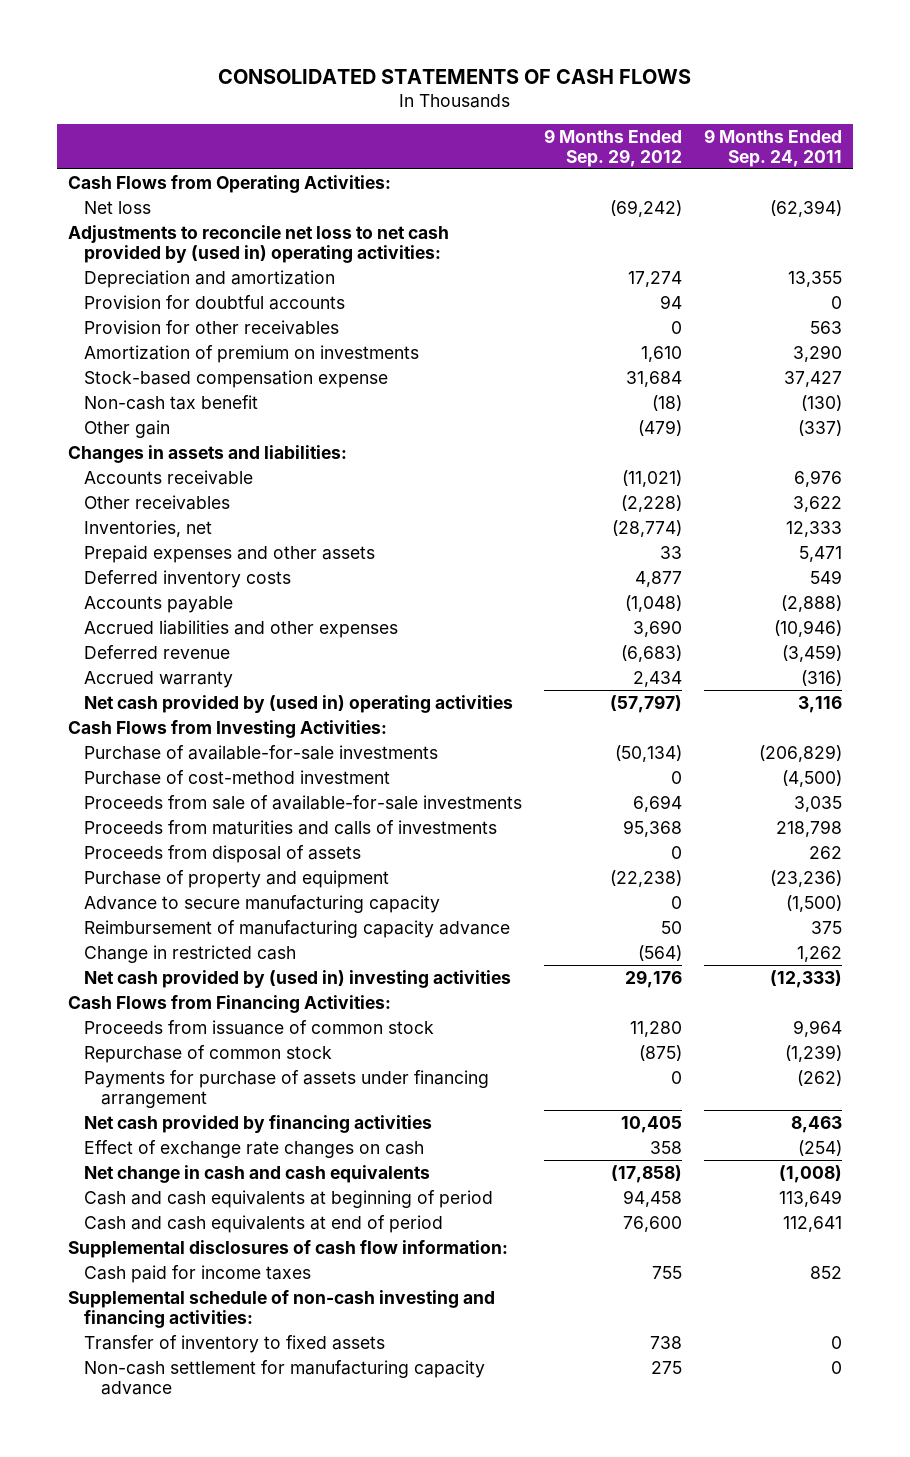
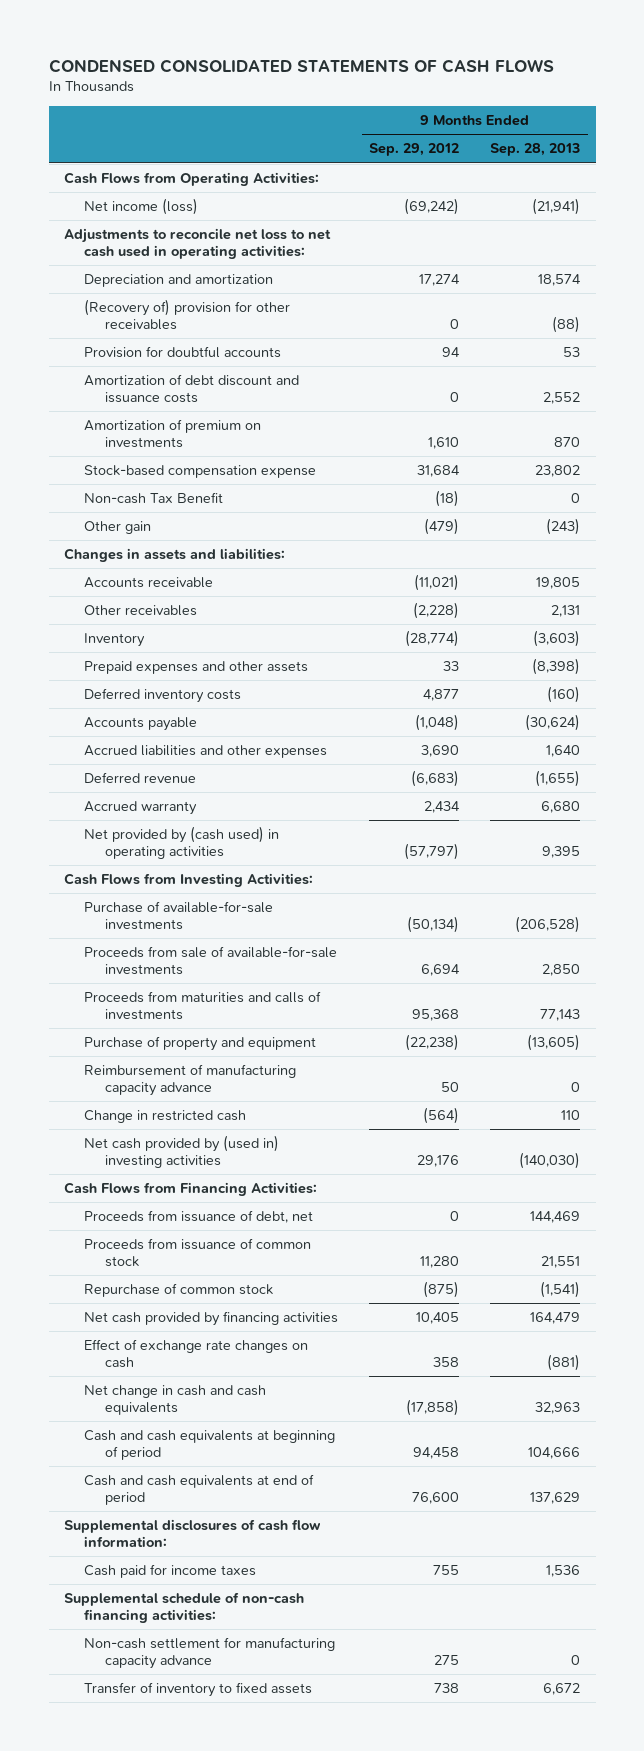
[218,68,692,84] CONSOLIDATED STATEMENTS OF CASH FLOWS -> [48,58,554,73] CONDENSED CONSOLIDATED STATEMENTS OF CASH FLOWS
[704,128,843,167] 9 Months Ended Sep. 24, 2011 -> none
none -> [490,143,581,157] Sep. 28, 2013
[84,200,152,214] Net loss -> [84,198,199,216] Net income (loss)
[67,224,449,263] Adjustments to reconcile net loss to net cash provided by (used in) operating activities: -> [64,228,332,260] Adjustments to reconcile net loss to net cash used in operating activities:
none -> [84,299,291,331] (Recovery of) provision for other receivables
[84,319,340,335] Provision for other receivables -> none
none -> [84,374,300,404] Amortization of debt discount and issuance costs
[84,394,259,410] Non-cash tax benefit -> [84,492,224,505] Non-cash Tax Benefit
[84,519,213,537] Inventories, net -> [84,633,146,648] Inventory
[84,694,514,713] Net cash provided by (used in) operating activities -> [84,826,280,860] Net provided by (cash used) in operating activities
[84,769,391,785] Purchase of cost-method investment -> none
[84,844,362,863] Proceeds from disposal of assets -> none
[84,894,441,913] Advance to secure manufacturing capacity -> none
none -> [84,1210,314,1224] Proceeds from issuance of debt, net
[84,1069,490,1108] Payments for purchase of assets under financing arrangement -> none
[67,1289,495,1328] Supplemental schedule of non-cash investing and financing activities: -> [64,1592,305,1624] Supplemental schedule of non-cash financing activities:
[84,1334,386,1353] Transfer of inventory to fixed assets -> [84,1682,313,1698] Transfer of inventory to fixed assets

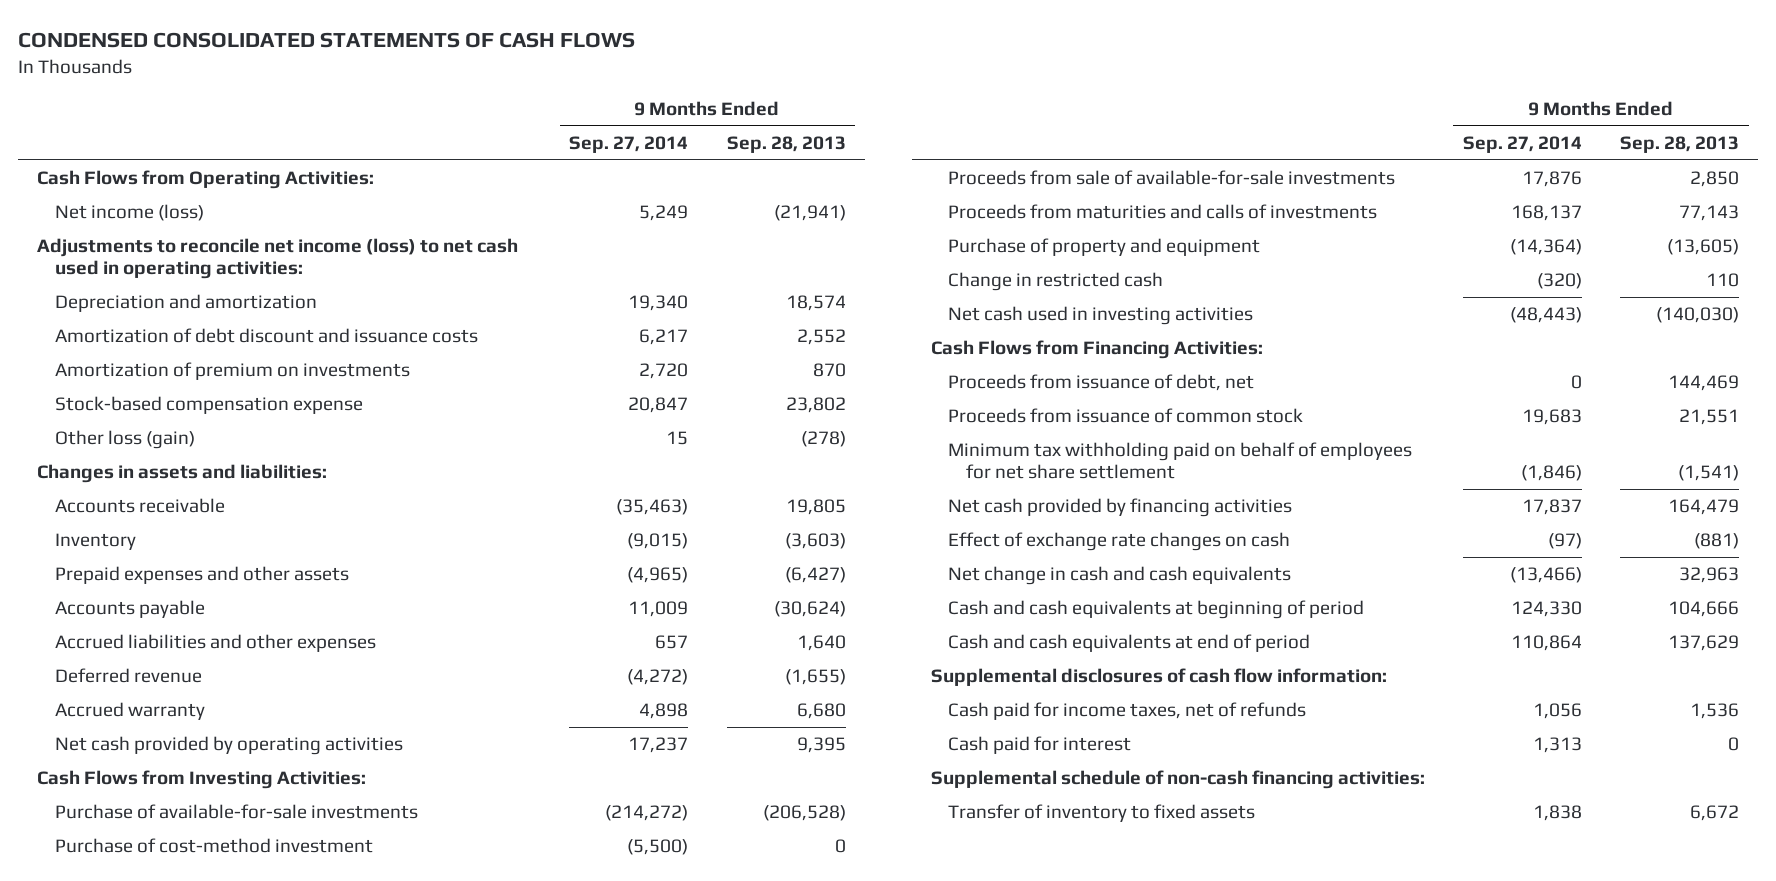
[369,143,460,157] Sep. 29, 2012 -> none
none -> [569,135,689,153] Sep. 27, 2014
[64,228,332,260] Adjustments to reconcile net loss to net cash used in operating activities: -> [37,238,519,280] Adjustments to reconcile net income (loss) to net cash used in operating activities:
[84,299,291,331] (Recovery of) provision for other receivables -> none
[84,346,282,359] Provision for doubtful accounts -> none
[84,492,224,505] Non-cash Tax Benefit -> none
[84,521,152,535] Other gain -> [54,430,195,450] Other loss (gain)
[546,518,581,536] (243) -> [800,431,846,448] (278)
[84,605,198,617] Other receivables -> none
[84,688,242,704] Deferred inventory costs -> none
[532,658,581,676] (8,398) -> [784,567,846,584] (6,427)
[84,826,280,860] Net provided by (cash used) in operating activities -> [54,736,403,756] Net cash provided by operating activities
none -> [54,838,373,854] Purchase of cost-method investment
[84,1064,297,1097] Reimbursement of manufacturing capacity advance -> none
[84,1135,280,1169] Net cash provided by (used in) investing activities -> [948,306,1254,326] Net cash used in investing activities
[84,1283,274,1298] Repurchase of common stock -> [948,442,1413,480] Minimum tax withholding paid on behalf of employees for net share settlement
[84,1564,257,1579] Cash paid for income taxes -> [948,702,1307,721] Cash paid for income taxes, net of refunds
none -> [948,736,1132,755] Cash paid for interest
[84,1637,336,1670] Non-cash settlement for manufacturing capacity advance -> none

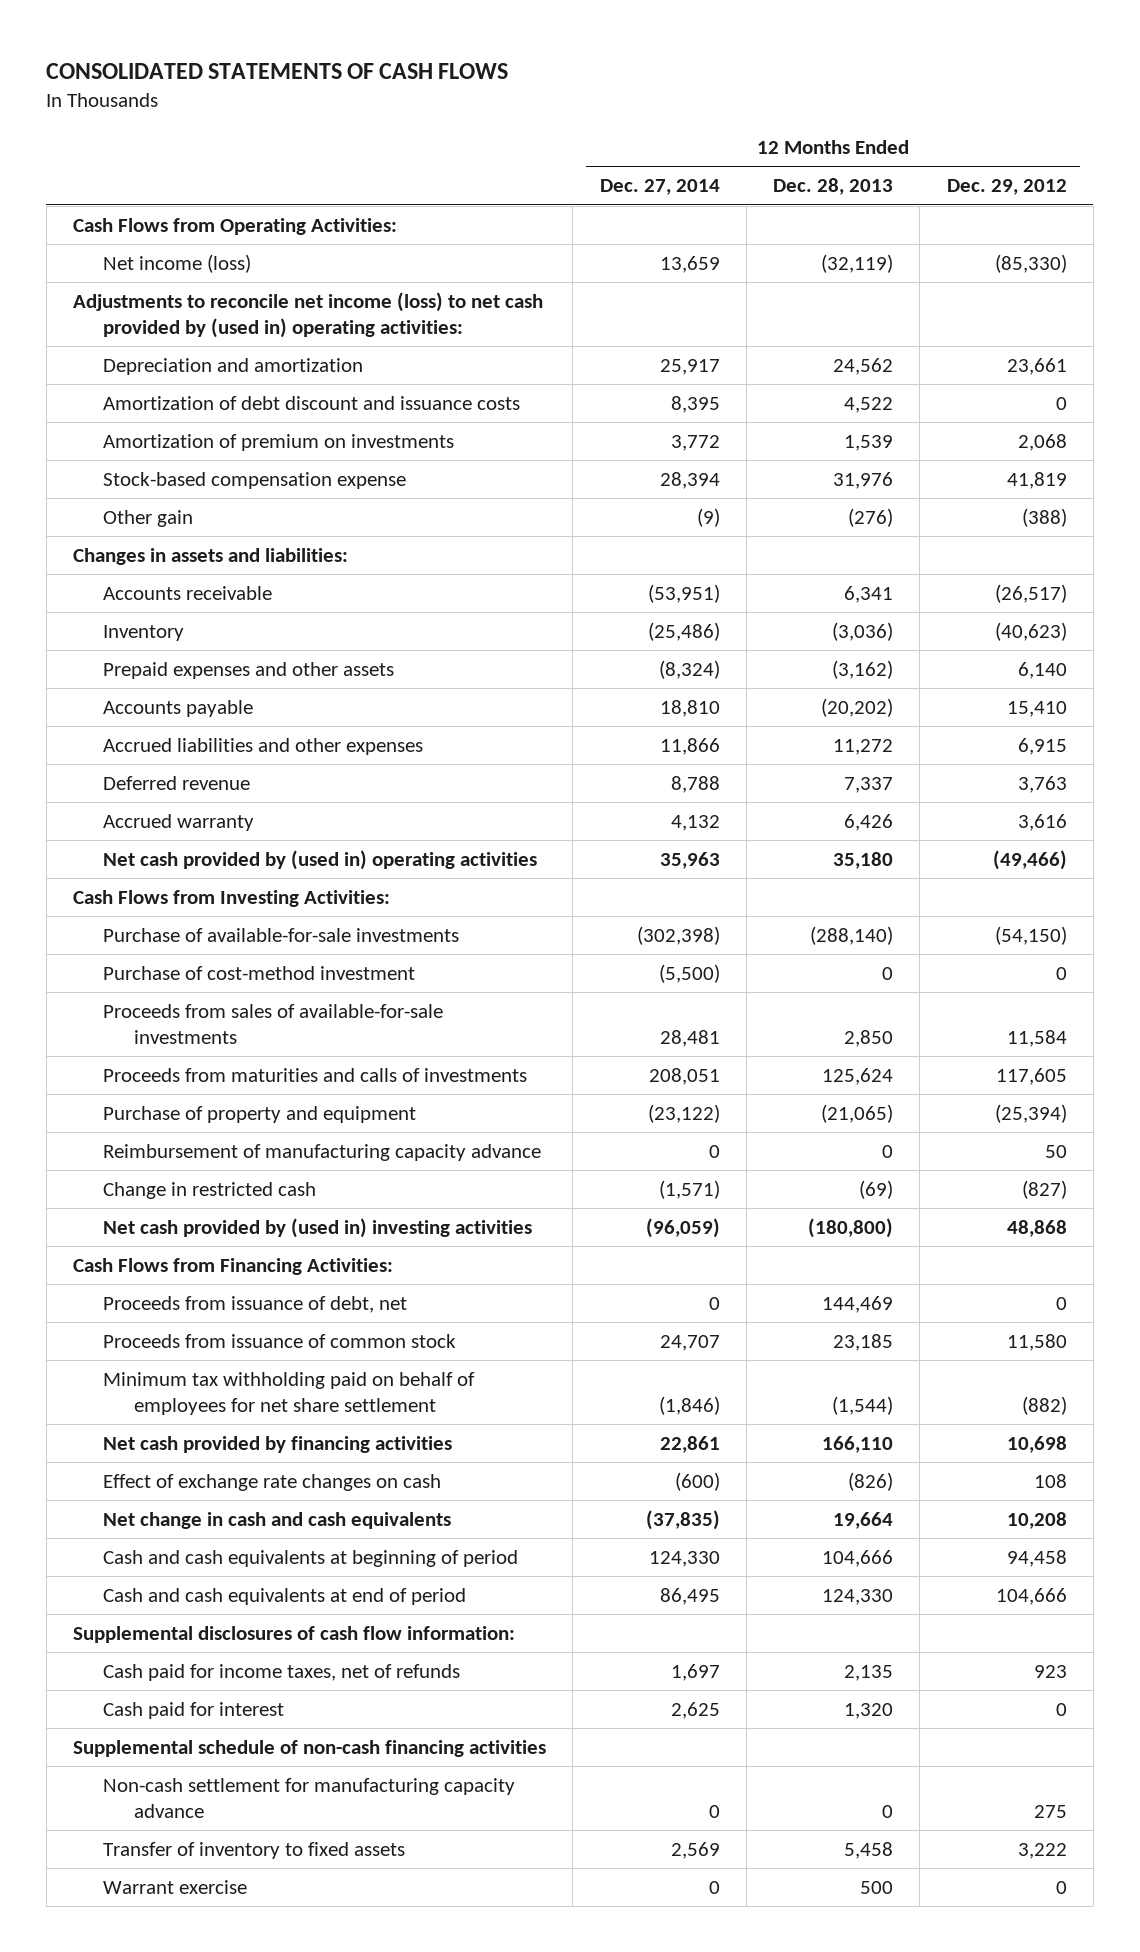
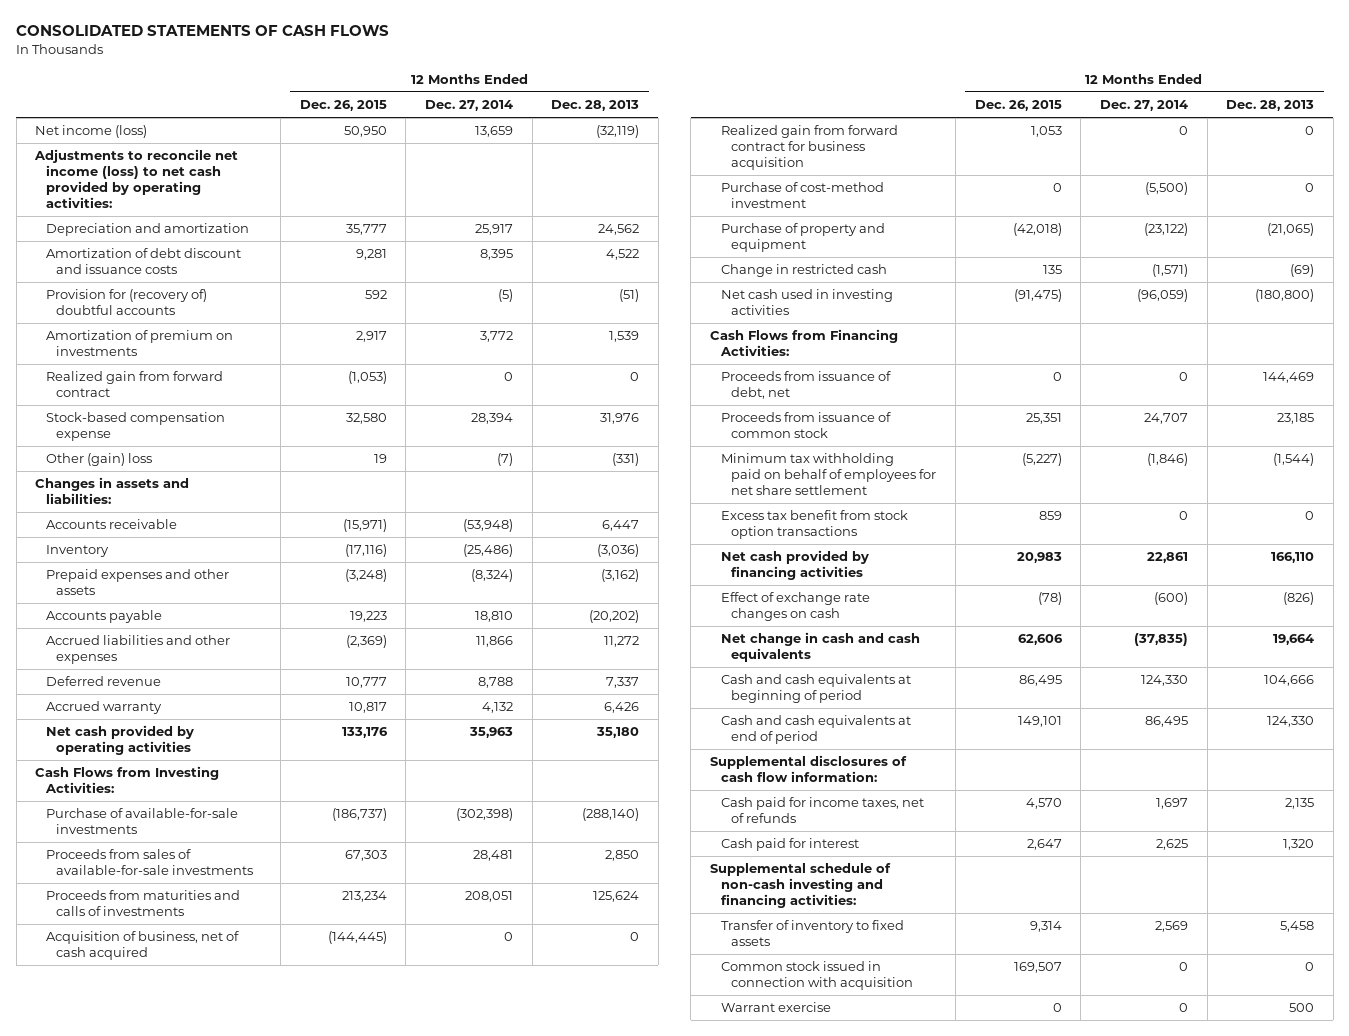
[946,179,1067,196] Dec. 29, 2012 -> none
none -> [299,100,387,112] Dec. 26, 2015
[73,217,398,235] Cash Flows from Operating Activities: -> none
[73,291,544,338] Adjustments to reconcile net income (loss) to net cash provided by (used in) operating activities: -> [34,149,239,209] Adjustments to reconcile net income (loss) to net cash provided by operating activities:
none -> [45,289,207,316] Provision for (recovery of) doubtful accounts
none -> [45,371,223,398] Realized gain from forward contract
[103,509,194,527] Other gain -> [45,453,152,467] Other (gain) loss
[696,507,720,527] (9) -> [497,453,514,467] (7)
[848,507,894,527] (276) -> [612,453,640,467] (331)
[647,583,720,603] (53,951) -> [463,519,514,533] (53,948)
[844,585,894,603] 6,341 -> [602,520,640,532] 6,447
[103,849,538,870] Net cash provided by (used in) operating activities -> [45,725,194,756] Net cash provided by operating activities
none -> [45,931,239,961] Acquisition of business, net of cash acquired
none -> [720,125,898,171] Realized gain from forward contract for business acquisition
[103,965,416,980] Purchase of cost-method investment -> [720,182,884,209] Purchase of cost-method investment
[103,1143,542,1161] Reimbursement of manufacturing capacity advance -> none
[103,1217,533,1238] Net cash provided by (used in) investing activities -> [720,289,893,316] Net cash used in investing activities
none -> [720,510,908,540] Excess tax benefit from stock option transactions
[103,1777,516,1818] Non-cash settlement for manufacturing capacity advance -> none
[73,1739,547,1757] Supplemental schedule of non-cash financing activities -> [710,863,892,909] Supplemental schedule of non-cash investing and financing activities:
none -> [720,961,914,991] Common stock issued in connection with acquisition

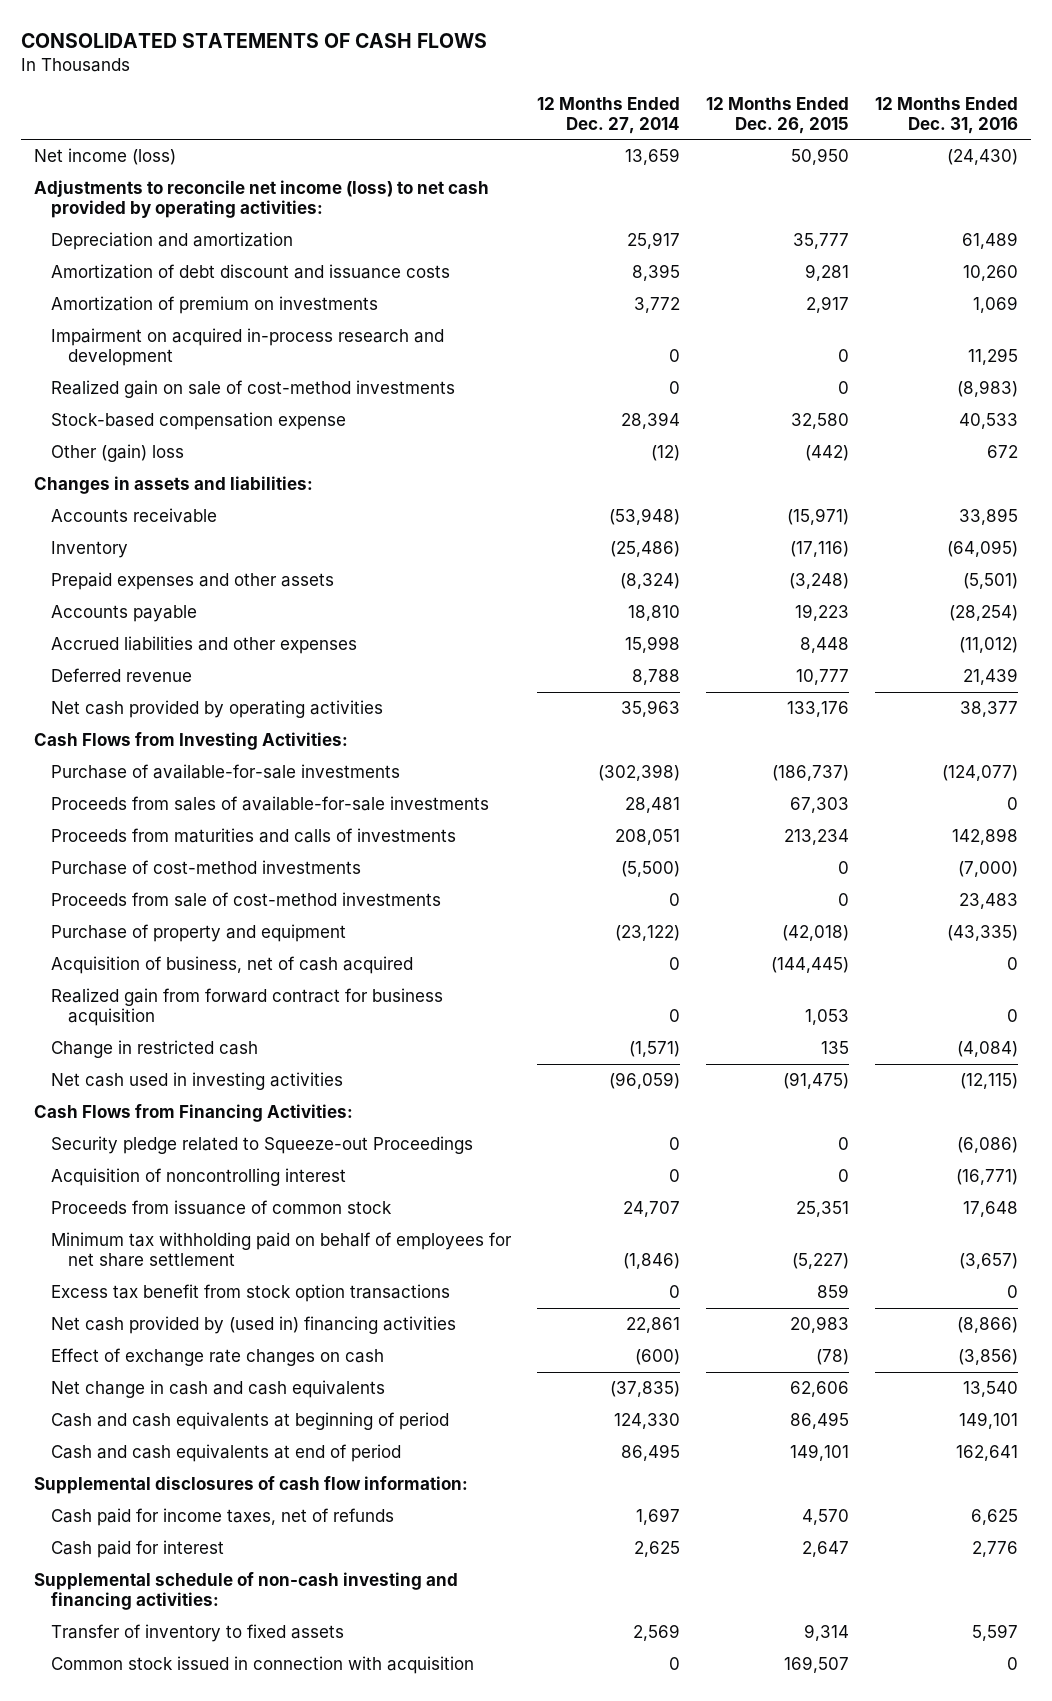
[551,100,640,112] Dec. 28, 2013 -> none
none -> [875,96,1019,134] 12 Months Ended Dec. 31, 2016
[45,289,207,316] Provision for (recovery of) doubtful accounts -> none
[45,371,223,398] Realized gain from forward contract -> none
none -> [51,328,445,366] Impairment on acquired in-process research and development
none -> [51,380,456,399] Realized gain on sale of cost-method investments
[373,454,387,464] 19 -> [805,445,850,462] (442)
[497,453,514,467] (7) -> [651,445,681,462] (12)
[345,635,387,649] (2,369) -> [800,637,850,654] 8,448
[476,636,514,648] 11,866 -> [625,636,681,654] 15,998
[45,701,162,715] Accrued warranty -> none
none -> [51,860,362,876] Purchase of cost-method investments
none -> [51,892,442,908] Proceeds from sale of cost-method investments
[720,223,885,253] Purchase of property and equipment -> [51,924,347,943] Purchase of property and equipment
[720,182,884,209] Purchase of cost-method investment -> none
[720,371,891,400] Proceeds from issuance of debt, net -> none
none -> [51,1136,474,1155] Security pledge related to Squeeze-out Proceedings
none -> [51,1168,347,1187] Acquisition of noncontrolling interest
[720,550,869,581] Net cash provided by financing activities -> [51,1316,457,1335] Net cash provided by (used in) financing activities
[720,1002,831,1013] Warrant exercise -> none

